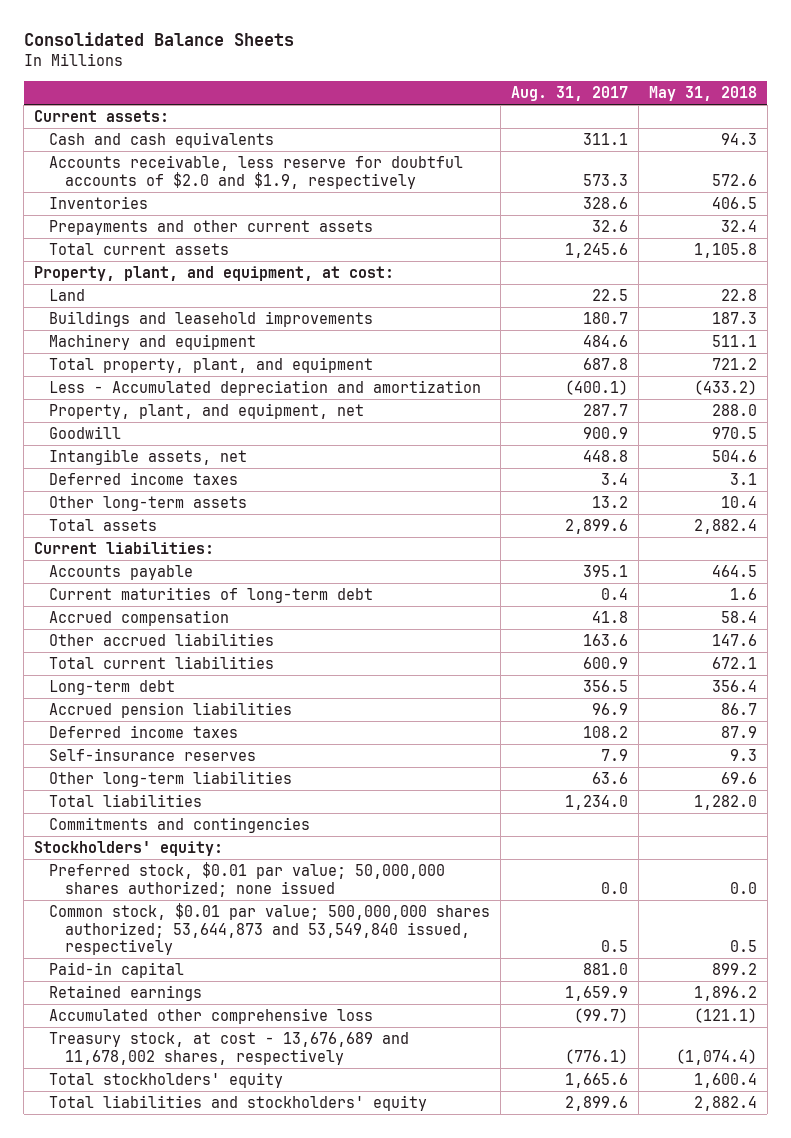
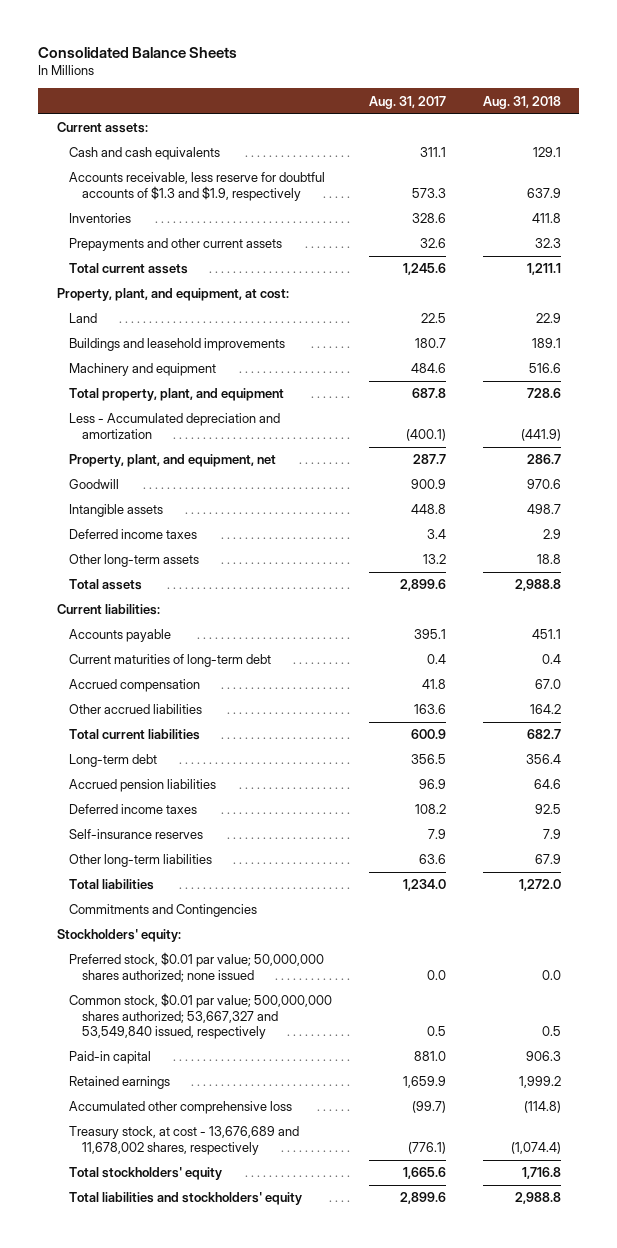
[649,86,758,102] May 31, 2018 -> none
none -> [482,95,561,109] Aug. 31, 2018
[49,154,464,189] Accounts receivable, less reserve for doubtful accounts of $2.0 and $1.9, respectively -> [69,172,326,201] Accounts receivable, less reserve for doubtful accounts of $1.3 and $1.9, respectively
[49,448,248,465] Intangible assets, net -> [69,504,164,518] Intangible assets
[49,816,311,833] Commitments and contingencies -> [69,904,258,918] Commitments and Contingencies
[49,902,491,956] Common stock, $0.01 par value; 500,000,000 shares authorized; 53,644,873 and 53,549,840 issued, respectively -> [69,993,333,1039] Common stock, $0.01 par value; 500,000,000 shares authorized; 53,667,327 and 53,549,840 issued, respectively

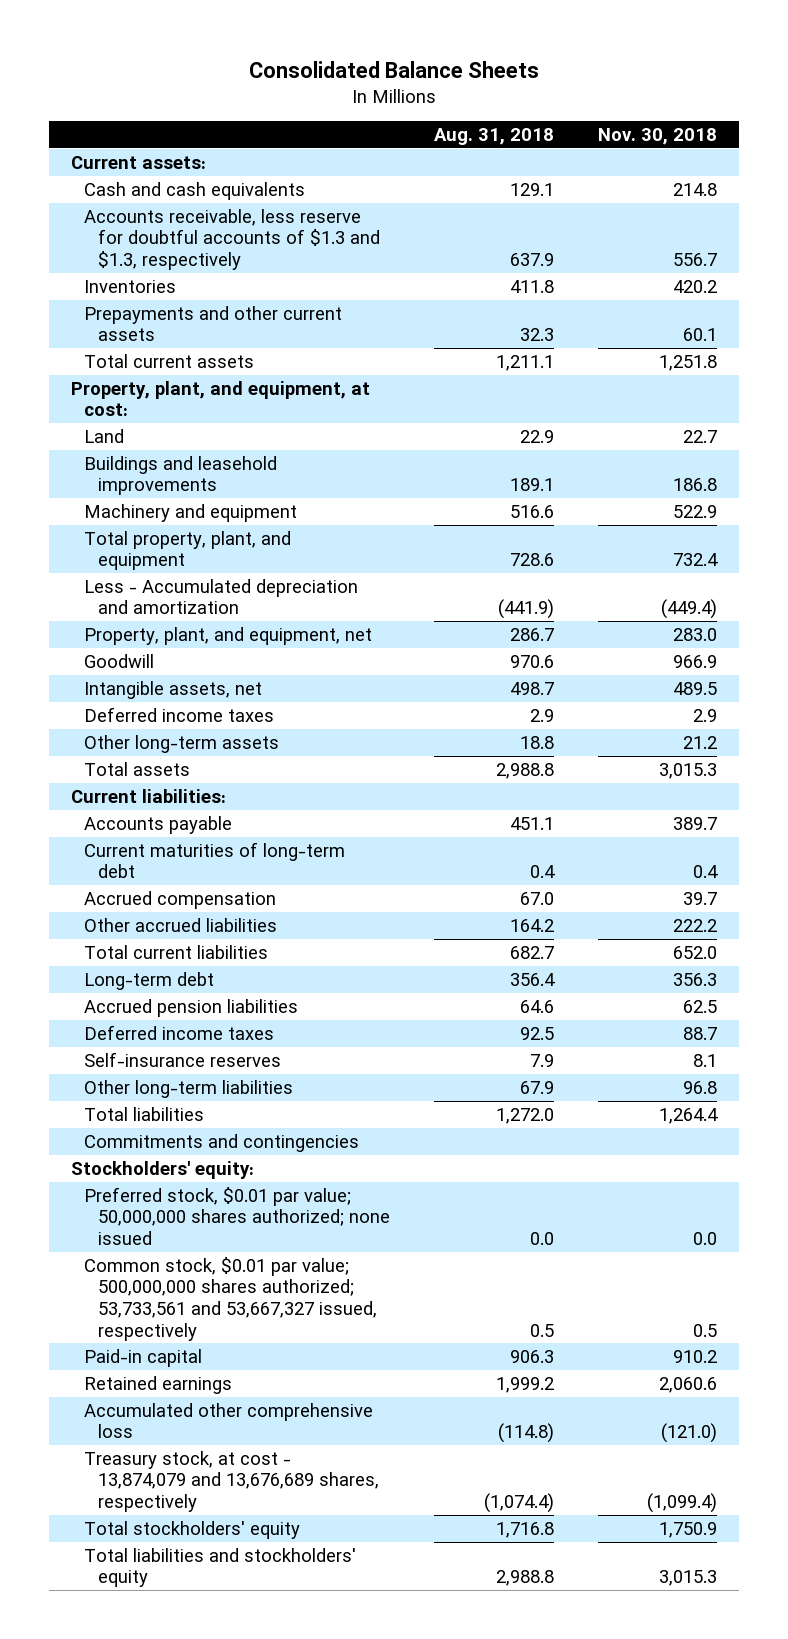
[368,95,446,109] Aug. 31, 2017 -> none
none -> [598,127,718,145] Nov. 30, 2018
[69,172,326,201] Accounts receivable, less reserve for doubtful accounts of $1.3 and $1.9, respectively -> [84,208,380,271] Accounts receivable, less reserve for doubtful accounts of $1.3 and $1.3, respectively
[69,504,164,518] Intangible assets -> [84,680,263,699] Intangible assets, net
[69,904,258,918] Commitments and Contingencies -> [84,1133,360,1152] Commitments and contingencies
[69,993,333,1039] Common stock, $0.01 par value; 500,000,000 shares authorized; 53,667,327 and 53,549,840 issued, respectively -> [84,1256,377,1341] Common stock, $0.01 par value; 500,000,000 shares authorized; 53,733,561 and 53,667,327 issued, respectively
[69,1126,300,1155] Treasury stock, at cost - 13,676,689 and 11,678,002 shares, respectively -> [84,1450,379,1513] Treasury stock, at cost - 13,874,079 and 13,676,689 shares, respectively

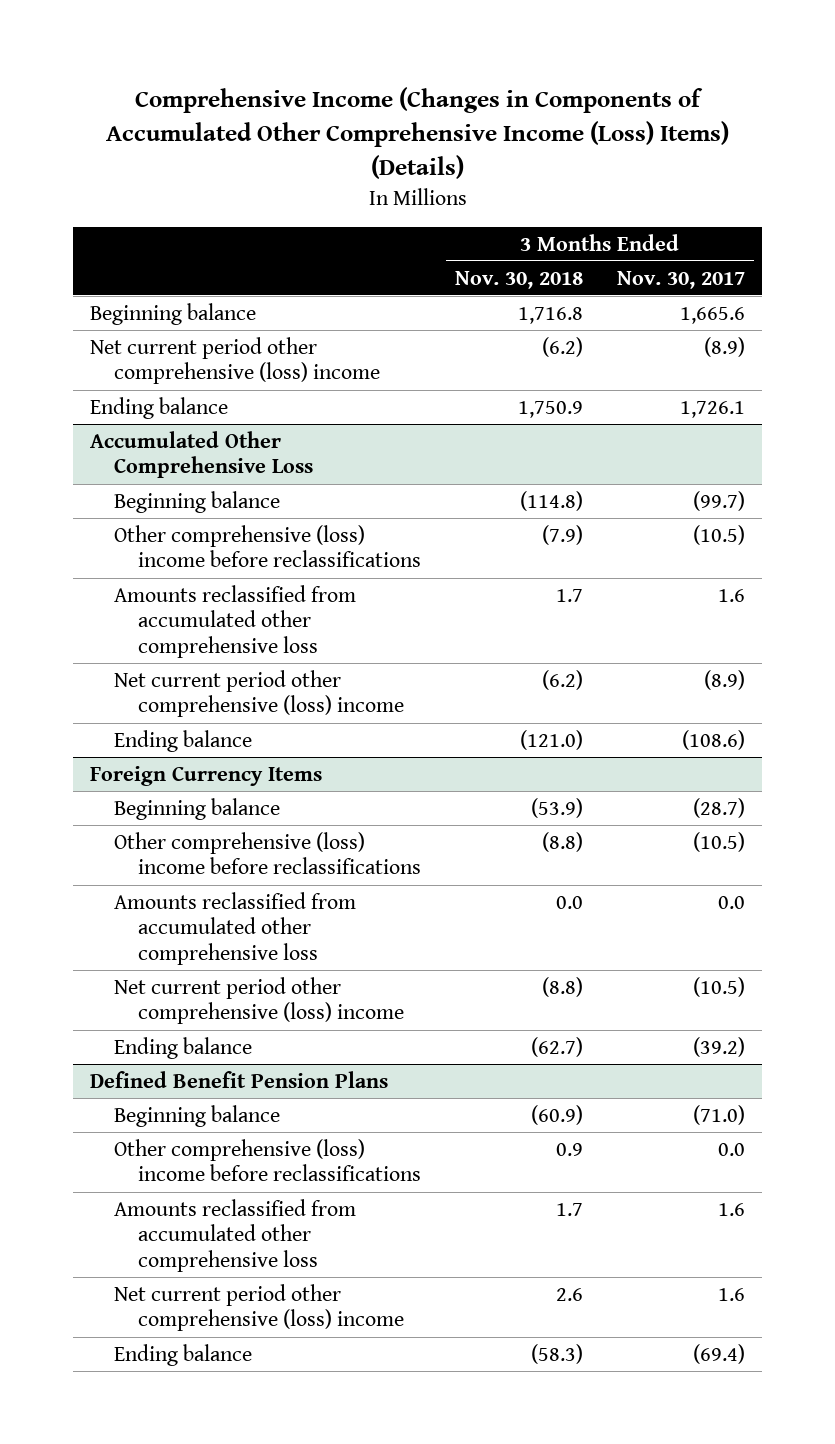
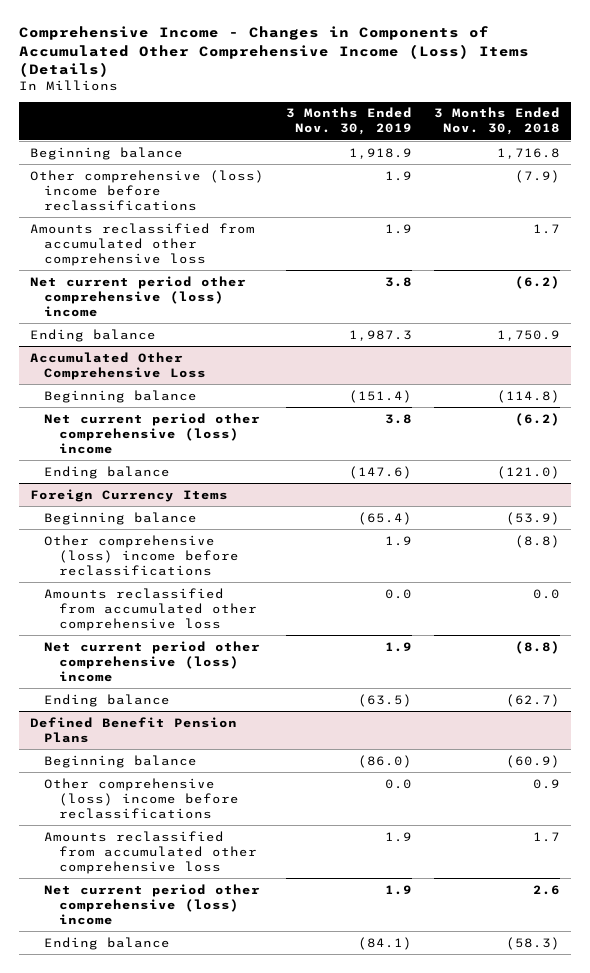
[105,87,729,180] Comprehensive Income (Changes in Components of Accumulated Other Comprehensive Income (Loss) Items) (Details) -> [18,26,529,77] Comprehensive Income - Changes in Components of Accumulated Other Comprehensive Income (Loss) Items (Details)
[616,270,745,289] Nov. 30, 2017 -> none
none -> [285,107,412,136] 3 Months Ended Nov. 30, 2019
none -> [29,169,264,211] Other comprehensive (loss) income before reclassifications
none -> [29,222,255,266] Amounts reclassified from accumulated other comprehensive loss
[114,524,421,568] Other comprehensive (loss) income before reclassifications -> none
[114,584,357,658] Amounts reclassified from accumulated other comprehensive loss -> none

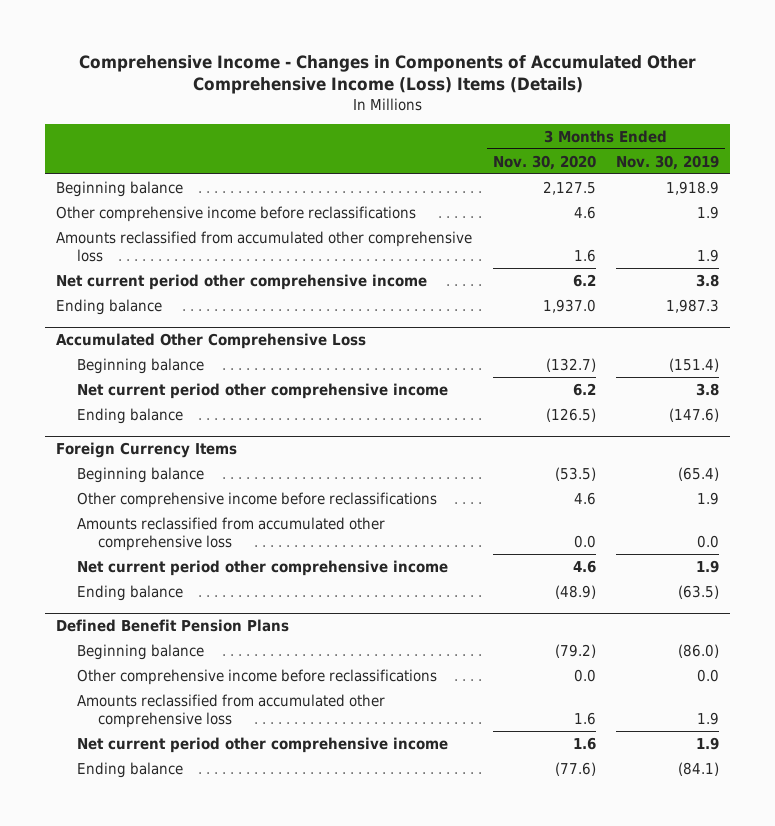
[433,107,560,136] 3 Months Ended Nov. 30, 2018 -> none
none -> [492,154,596,170] Nov. 30, 2020
[29,169,264,211] Other comprehensive (loss) income before reclassifications -> [55,205,416,222] Other comprehensive income before reclassifications
[29,275,246,317] Net current period other comprehensive (loss) income -> [55,273,427,290] Net current period other comprehensive income
[44,412,261,454] Net current period other comprehensive (loss) income -> [76,382,448,399] Net current period other comprehensive income
[44,534,239,576] Other comprehensive (loss) income before reclassifications -> [76,491,437,508] Other comprehensive income before reclassifications
[44,640,261,682] Net current period other comprehensive (loss) income -> [76,559,448,576] Net current period other comprehensive income
[44,777,239,819] Other comprehensive (loss) income before reclassifications -> [76,668,437,685] Other comprehensive income before reclassifications
[44,883,261,925] Net current period other comprehensive (loss) income -> [76,736,448,753] Net current period other comprehensive income

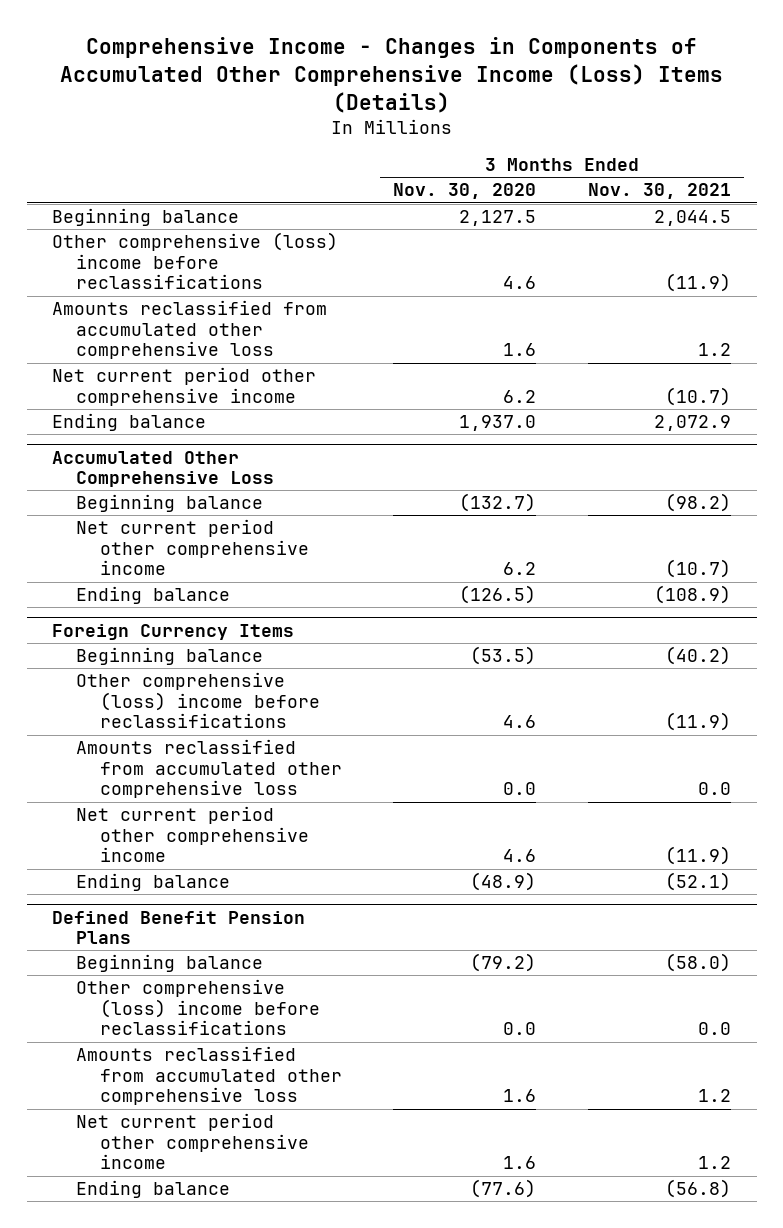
[616,154,720,170] Nov. 30, 2019 -> none
none -> [587,183,731,200] Nov. 30, 2021
[55,205,416,222] Other comprehensive income before reclassifications -> [52,232,339,290] Other comprehensive (loss) income before reclassifications
[76,491,437,508] Other comprehensive income before reclassifications -> [76,672,320,729] Other comprehensive (loss) income before reclassifications
[76,668,437,685] Other comprehensive income before reclassifications -> [76,979,320,1036] Other comprehensive (loss) income before reclassifications

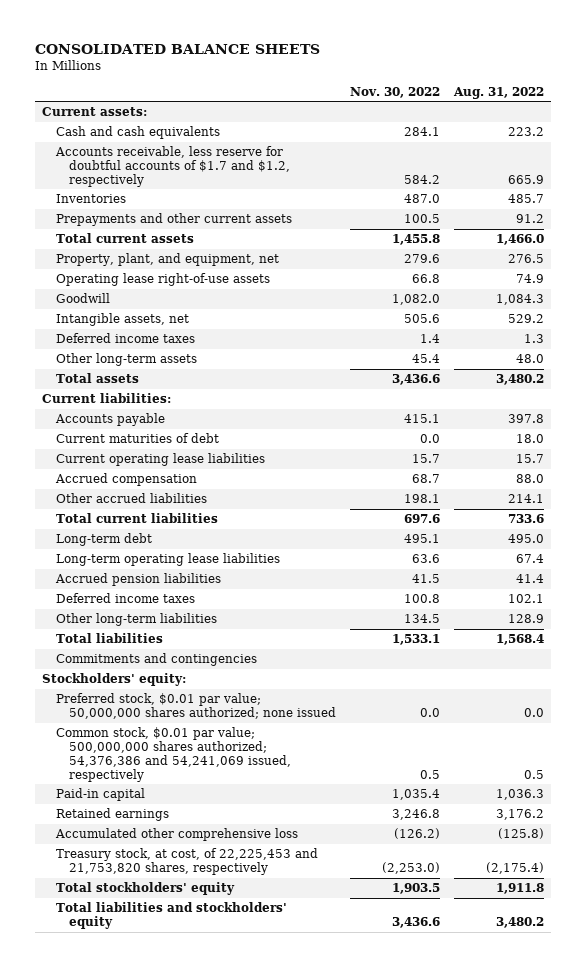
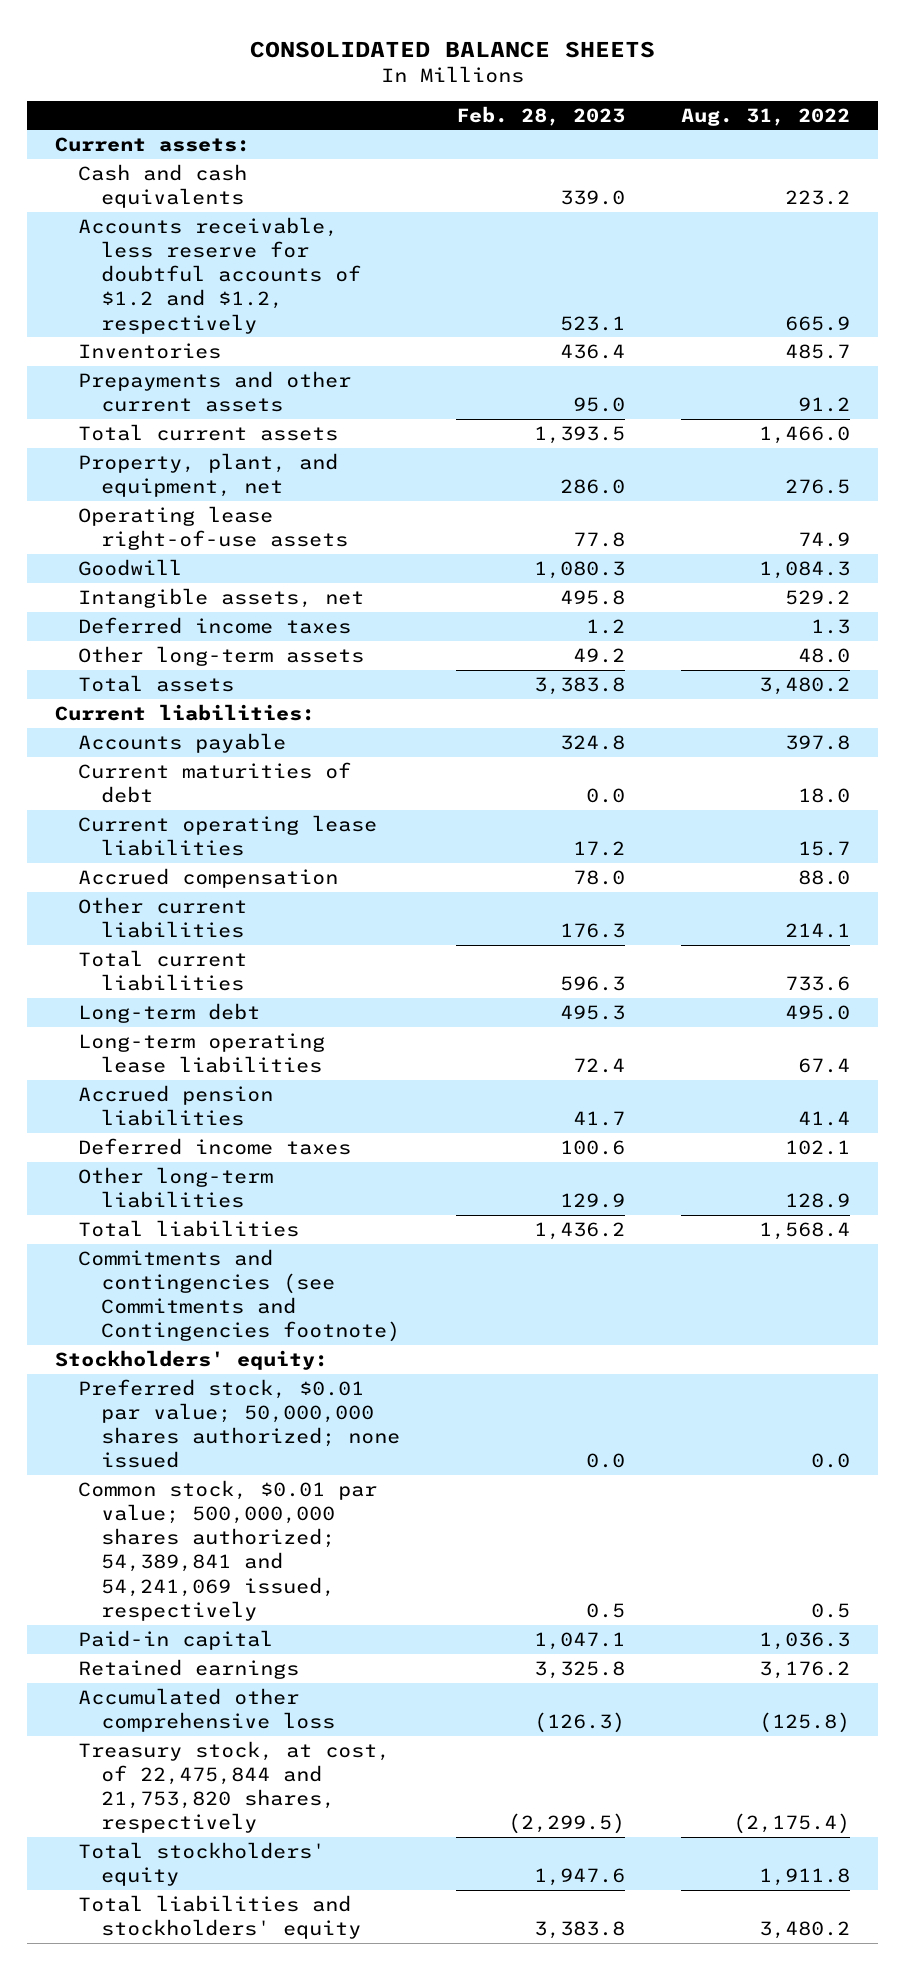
[350,87,441,99] Nov. 30, 2022 -> none
none -> [456,105,626,126] Feb. 28, 2023
[54,146,291,188] Accounts receivable, less reserve for doubtful accounts of $1.7 and $1.2, respectively -> [78,216,362,334] Accounts receivable, less reserve for doubtful accounts of $1.2 and $1.2, respectively
[55,493,207,504] Other accrued liabilities -> [78,896,248,939] Other current liabilities
[55,653,257,667] Commitments and contingencies -> [78,1248,401,1343] Commitments and contingencies (see Commitments and Contingencies footnote)
[55,727,292,782] Common stock, $0.01 par value; 500,000,000 shares authorized; 54,376,386 and 54,241,069 issued, respectively -> [78,1479,378,1621] Common stock, $0.01 par value; 500,000,000 shares authorized; 54,389,841 and 54,241,069 issued, respectively
[55,848,318,876] Treasury stock, at cost, of 22,225,453 and 21,753,820 shares, respectively -> [78,1740,391,1834] Treasury stock, at cost, of 22,475,844 and 21,753,820 shares, respectively

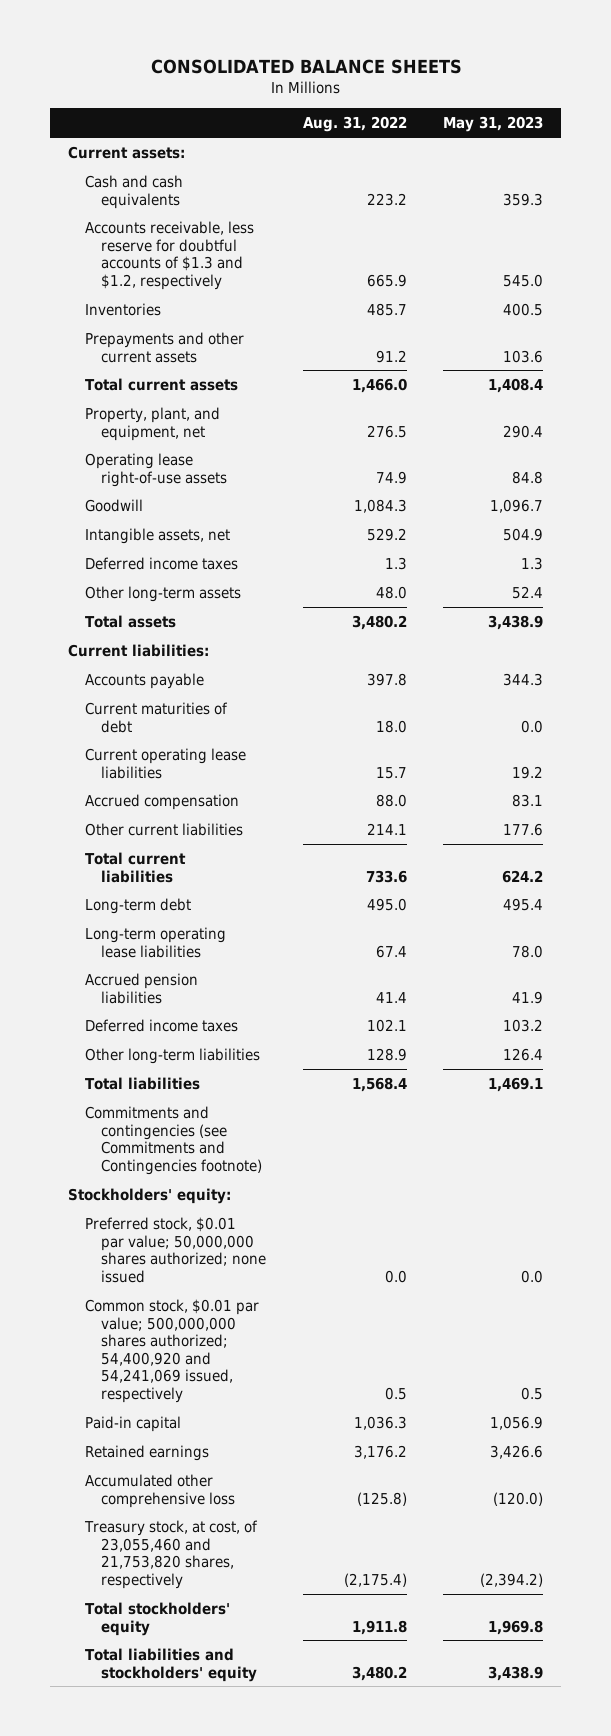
[456,105,626,126] Feb. 28, 2023 -> none
none -> [443,116,544,133] May 31, 2023
[78,216,362,334] Accounts receivable, less reserve for doubtful accounts of $1.2 and $1.2, respectively -> [84,220,254,290] Accounts receivable, less reserve for doubtful accounts of $1.3 and $1.2, respectively
[78,1479,378,1621] Common stock, $0.01 par value; 500,000,000 shares authorized; 54,389,841 and 54,241,069 issued, respectively -> [84,1298,259,1403] Common stock, $0.01 par value; 500,000,000 shares authorized; 54,400,920 and 54,241,069 issued, respectively
[78,1740,391,1834] Treasury stock, at cost, of 22,475,844 and 21,753,820 shares, respectively -> [83,1519,258,1589] Treasury stock, at cost, of 23,055,460 and 21,753,820 shares, respectively

